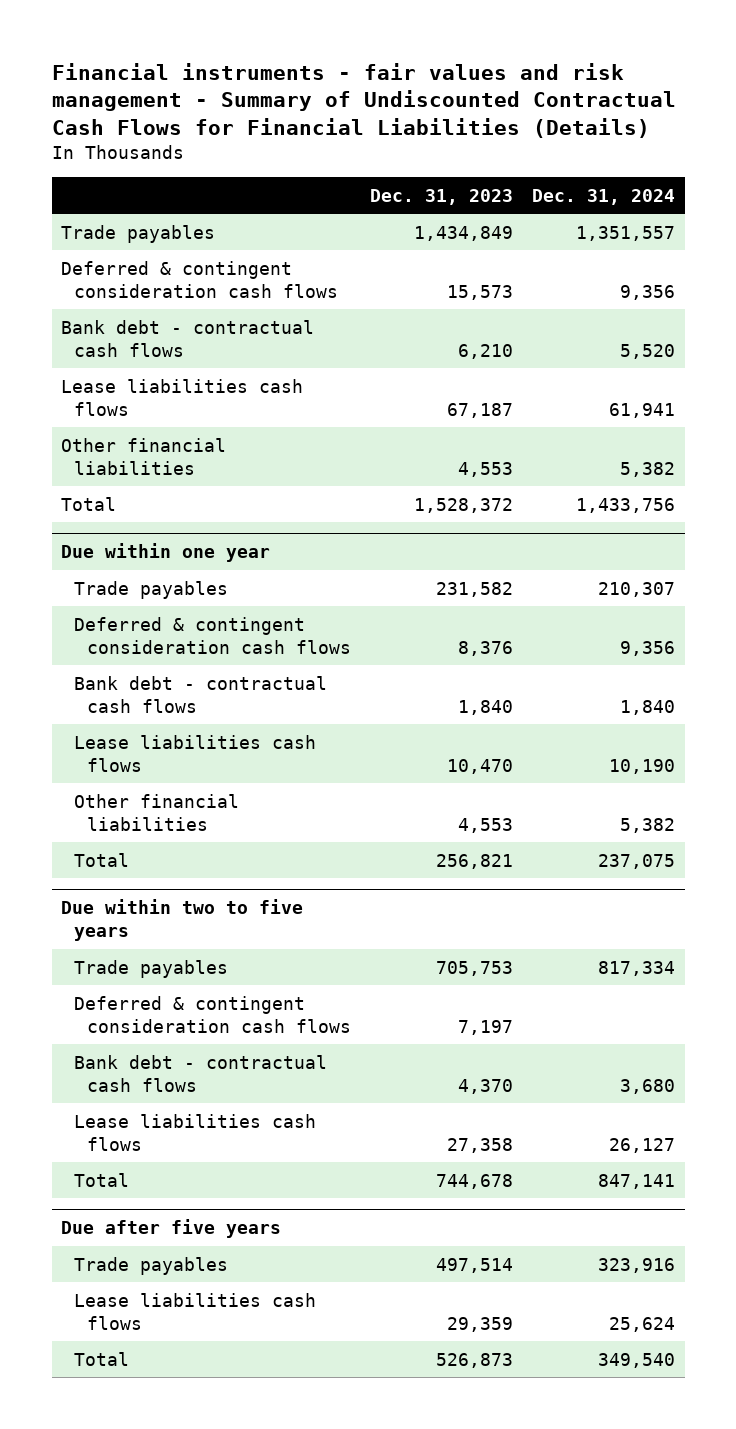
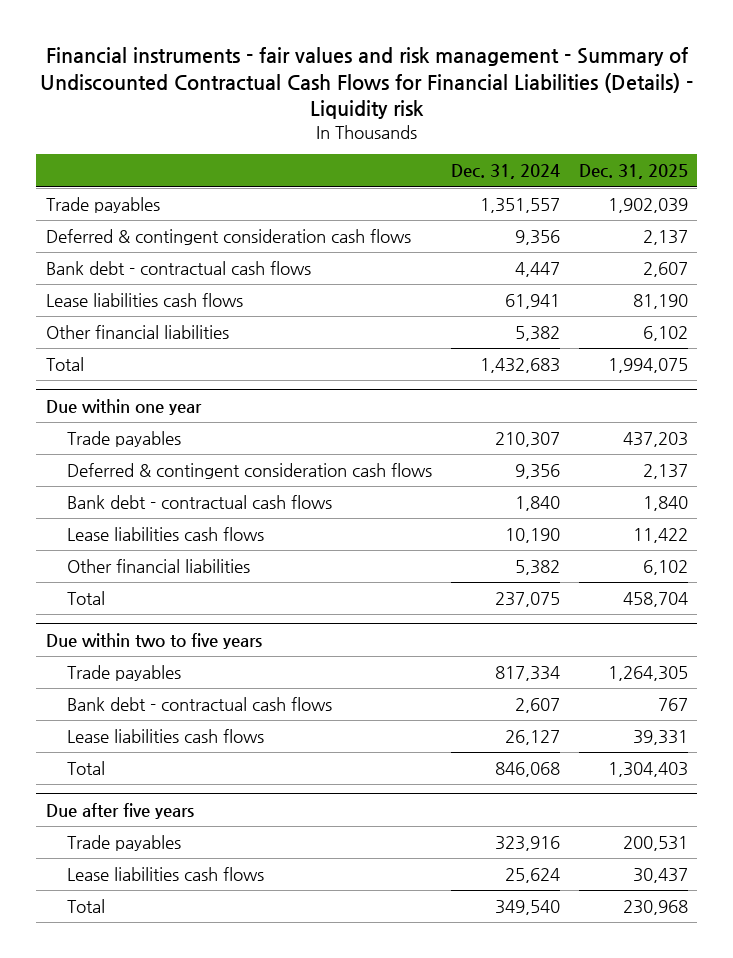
[51,62,676,139] Financial instruments - fair values and risk management - Summary of Undiscounted Contractual Cash Flows for Financial Liabilities (Details) -> [39,47,693,119] Financial instruments - fair values and risk management - Summary of Undiscounted Contractual Cash Flows for Financial Liabilities (Details) - Liquidity risk
[369,188,513,205] Dec. 31, 2023 -> none
none -> [578,164,688,180] Dec. 31, 2025
[620,343,676,359] 5,520 -> [514,261,560,277] 4,447
[576,497,676,513] 1,433,756 -> [479,357,560,373] 1,432,683
[74,995,351,1033] Deferred & contingent consideration cash flows -> none
[620,1078,676,1094] 3,680 -> [514,697,560,713] 2,607
[598,1173,676,1189] 847,141 -> [494,761,560,777] 846,068

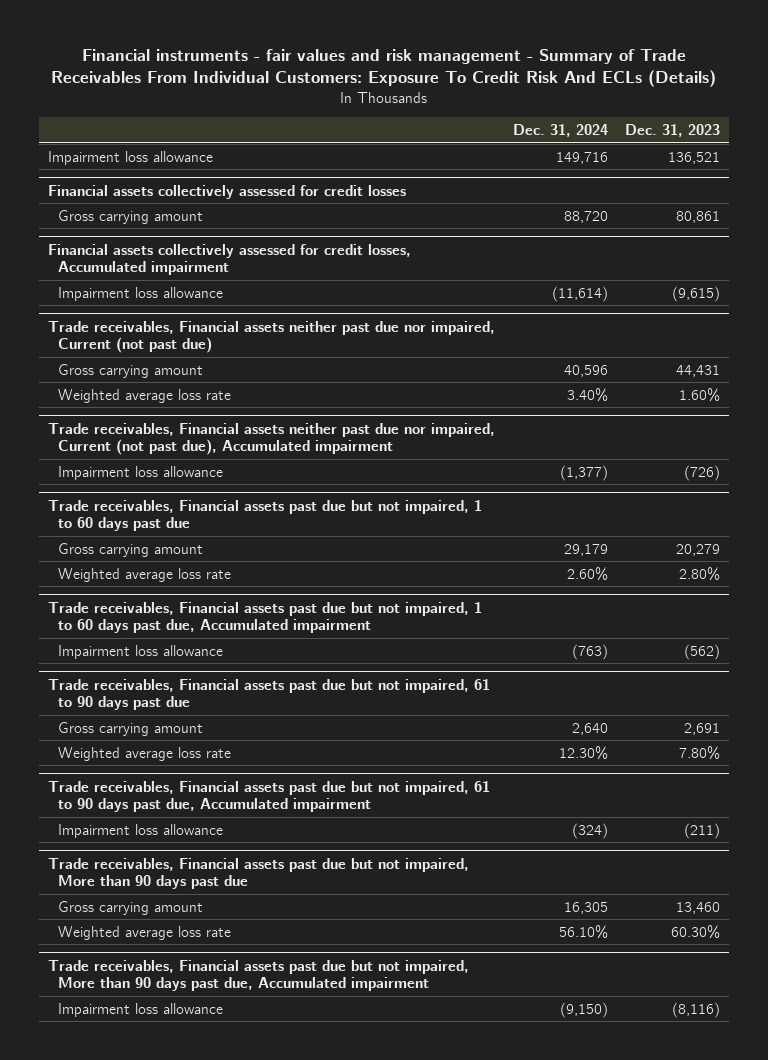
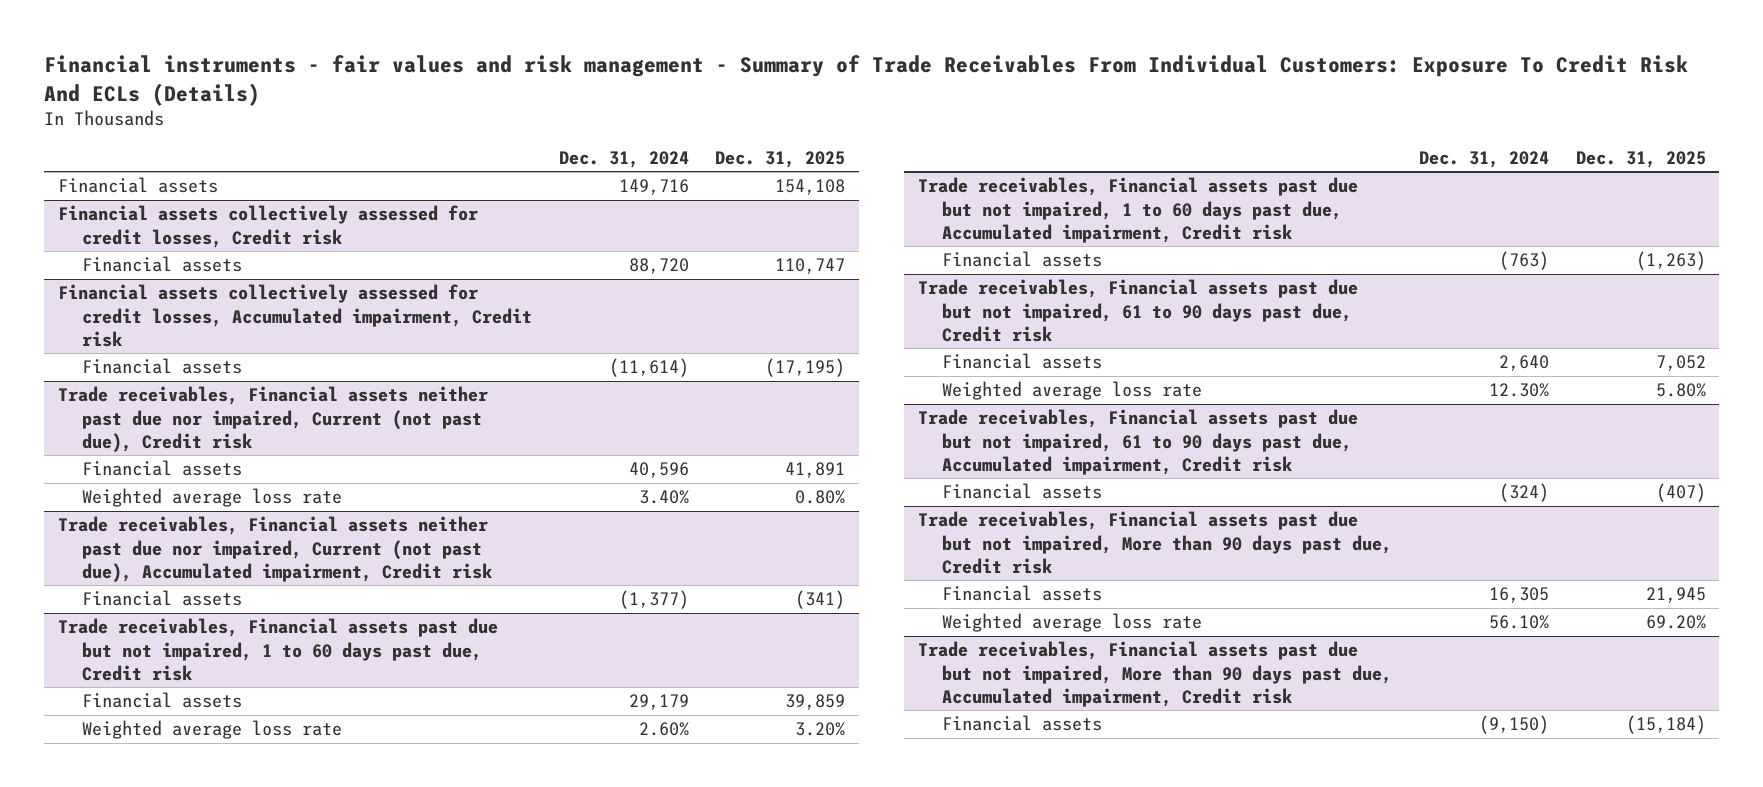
[625,123,721,137] Dec. 31, 2023 -> none
none -> [715,150,846,168] Dec. 31, 2025
[47,150,213,165] Impairment loss allowance -> [57,177,218,194] Financial assets
[47,184,406,199] Financial assets collectively assessed for credit losses -> [57,205,478,248] Financial assets collectively assessed for credit losses, Credit risk
[58,209,204,224] Gross carrying amount -> [81,256,242,273] Financial assets
[47,243,411,276] Financial assets collectively assessed for credit losses, Accumulated impairment -> [57,284,532,347] Financial assets collectively assessed for credit losses, Accumulated impairment, Credit risk
[58,286,224,301] Impairment loss allowance -> [81,358,242,375] Financial assets
[47,320,495,354] Trade receivables, Financial assets neither past due nor impaired, Current (not past due) -> [57,386,488,453] Trade receivables, Financial assets neither past due nor impaired, Current (not past due), Credit risk
[58,363,204,378] Gross carrying amount -> [81,460,242,477] Financial assets
[47,422,495,456] Trade receivables, Financial assets neither past due nor impaired, Current (not past due), Accumulated impairment -> [57,516,492,583] Trade receivables, Financial assets neither past due nor impaired, Current (not past due), Accumulated impairment, Credit risk
[58,465,224,480] Impairment loss allowance -> [81,590,242,607] Financial assets
[47,499,482,532] Trade receivables, Financial assets past due but not impaired, 1 to 60 days past due -> [57,618,498,681] Trade receivables, Financial assets past due but not impaired, 1 to 60 days past due, Credit risk
[58,542,204,557] Gross carrying amount -> [81,692,242,709] Financial assets
[47,601,482,634] Trade receivables, Financial assets past due but not impaired, 1 to 60 days past due, Accumulated impairment -> [917,177,1358,243] Trade receivables, Financial assets past due but not impaired, 1 to 60 days past due, Accumulated impairment, Credit risk
[58,644,224,659] Impairment loss allowance -> [941,251,1102,268] Financial assets
[47,678,490,711] Trade receivables, Financial assets past due but not impaired, 61 to 90 days past due -> [917,279,1358,342] Trade receivables, Financial assets past due but not impaired, 61 to 90 days past due, Credit risk
[58,721,204,736] Gross carrying amount -> [941,353,1102,370] Financial assets
[47,780,490,813] Trade receivables, Financial assets past due but not impaired, 61 to 90 days past due, Accumulated impairment -> [917,409,1358,475] Trade receivables, Financial assets past due but not impaired, 61 to 90 days past due, Accumulated impairment, Credit risk
[58,823,224,838] Impairment loss allowance -> [941,483,1102,500] Financial assets
[47,857,469,890] Trade receivables, Financial assets past due but not impaired, More than 90 days past due -> [917,511,1392,574] Trade receivables, Financial assets past due but not impaired, More than 90 days past due, Credit risk
[58,900,204,915] Gross carrying amount -> [941,585,1102,602] Financial assets
[47,959,469,992] Trade receivables, Financial assets past due but not impaired, More than 90 days past due, Accumulated impairment -> [917,641,1392,707] Trade receivables, Financial assets past due but not impaired, More than 90 days past due, Accumulated impairment, Credit risk
[58,1002,224,1017] Impairment loss allowance -> [941,715,1102,732] Financial assets

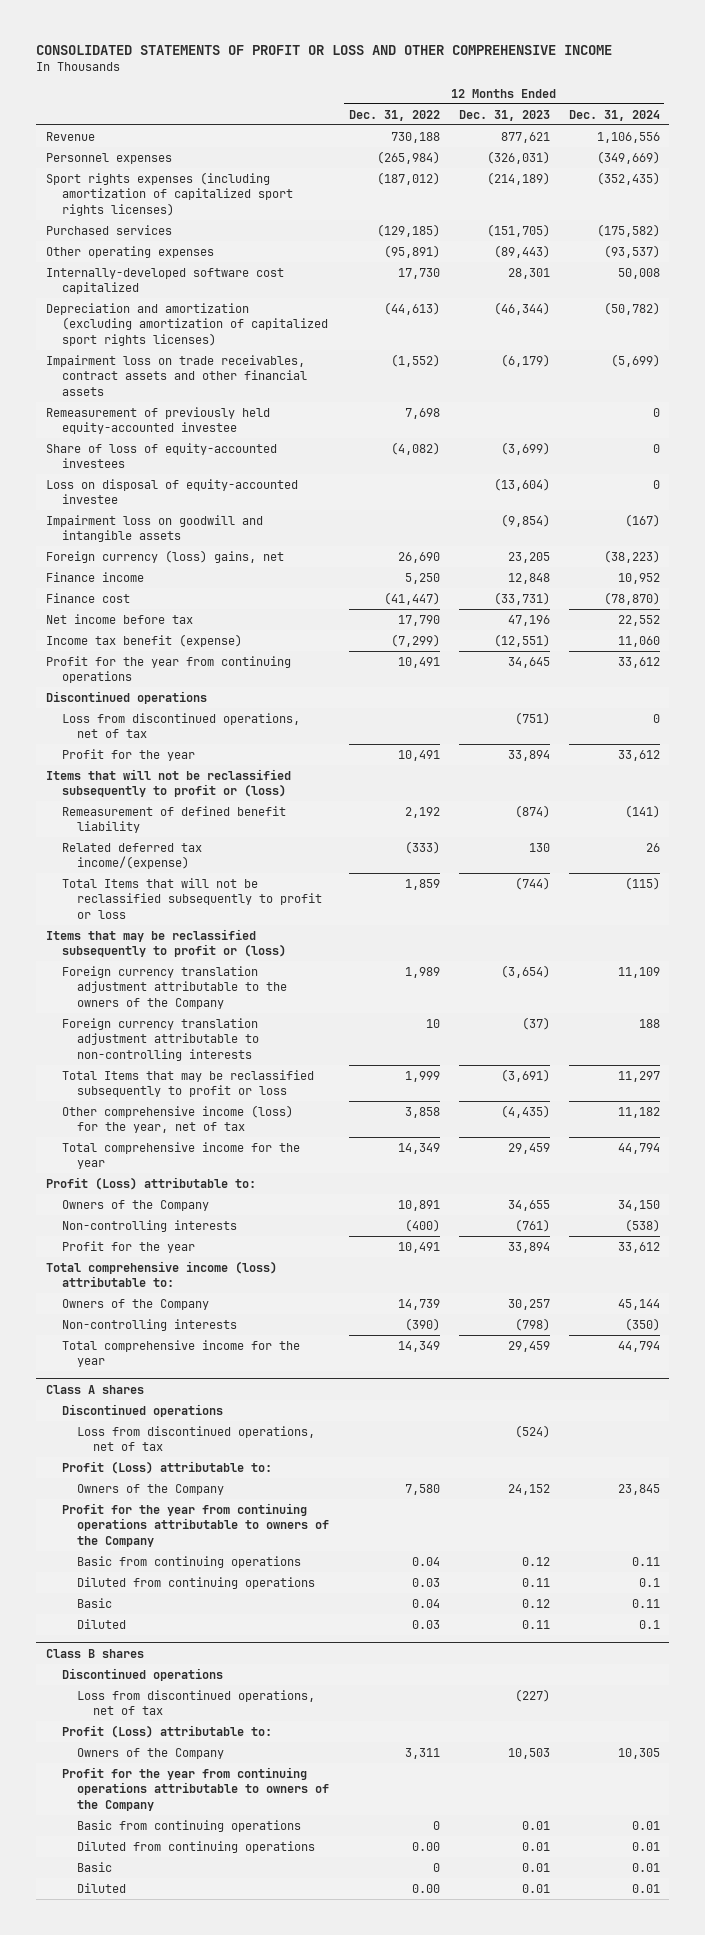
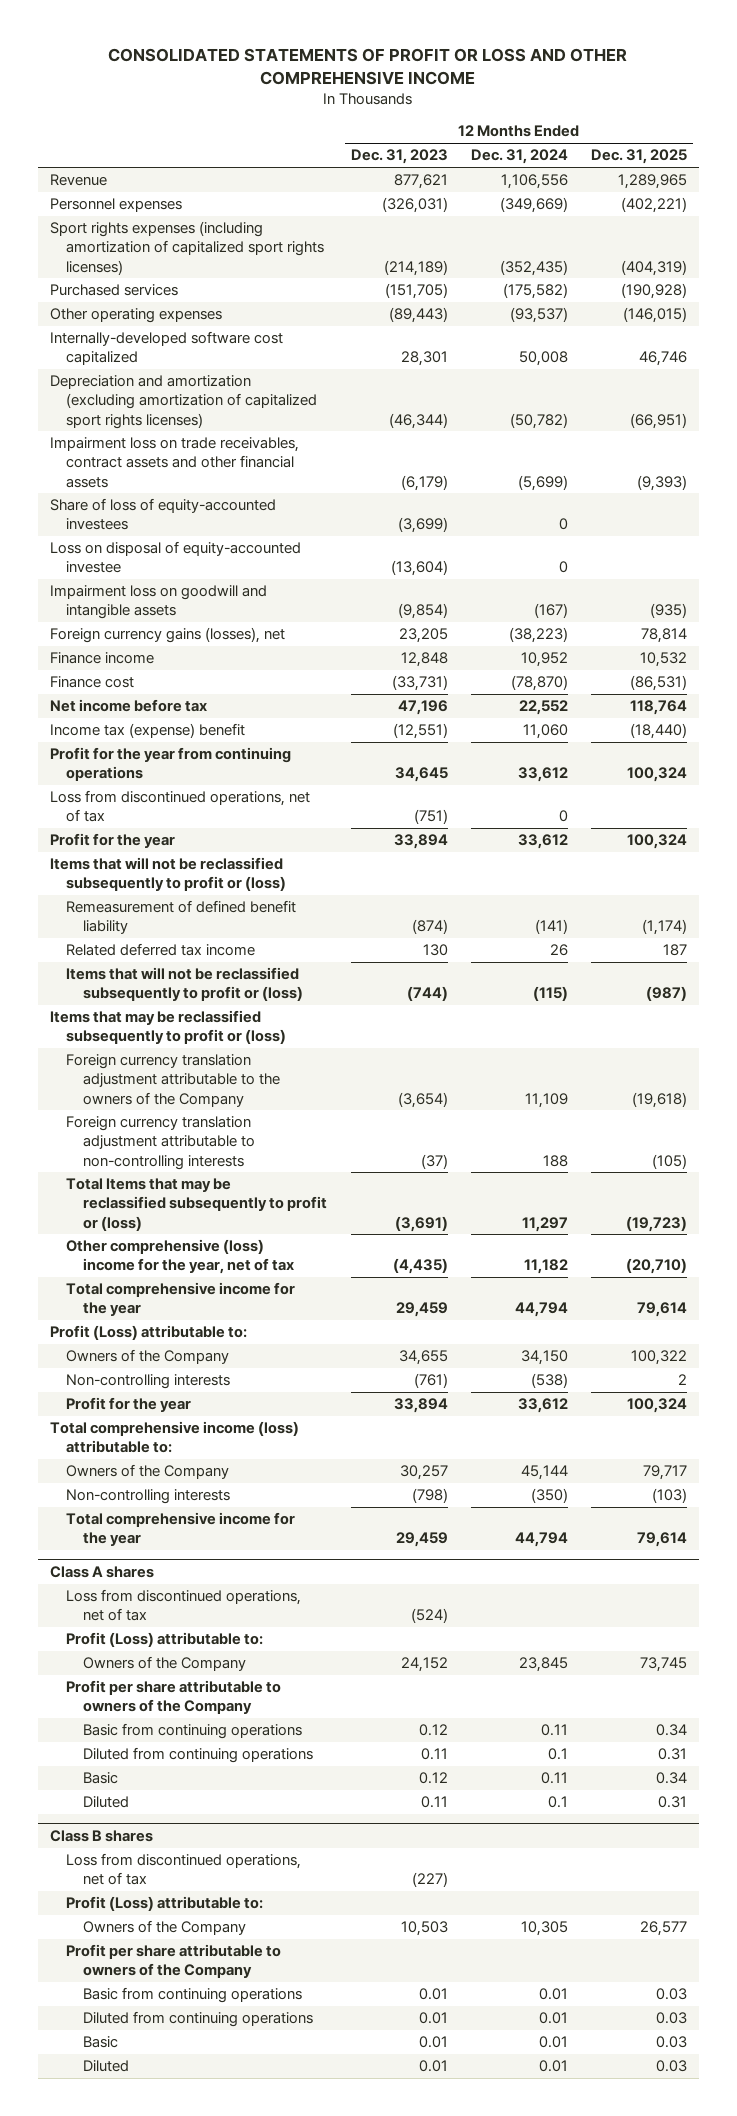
[348,109,440,121] Dec. 31, 2022 -> none
none -> [591,149,688,165] Dec. 31, 2025
[45,406,270,435] Remeasurement of previously held equity-accounted investee -> none
[45,549,284,563] Foreign currency (loss) gains, net -> [49,627,285,644] Foreign currency gains (losses), net
[45,633,242,647] Income tax benefit (expense) -> [49,723,245,739] Income tax (expense) benefit
[45,690,207,704] Discontinued operations -> none
[61,842,202,870] Related deferred tax income/(expense) -> [66,943,256,957] Related deferred tax income
[61,877,323,919] Total Items that will not be reclassified subsequently to profit or loss -> [66,967,304,1002] Items that will not be reclassified subsequently to profit or (loss)
[61,1069,314,1098] Total Items that may be reclassified subsequently to profit or loss -> [66,1178,328,1231] Total Items that may be reclassified subsequently to profit or (loss)
[61,1104,293,1134] Other comprehensive income (loss) for the year, net of tax -> [66,1239,295,1275] Other comprehensive (loss) income for the year, net of tax
[61,1403,223,1417] Discontinued operations -> none
[61,1502,330,1547] Profit for the year from continuing operations attributable to owners of the Company -> [66,1680,282,1715] Profit per share attributable to owners of the Company
[61,1667,223,1681] Discontinued operations -> none
[61,1766,330,1811] Profit for the year from continuing operations attributable to owners of the Company -> [66,1944,282,1979] Profit per share attributable to owners of the Company

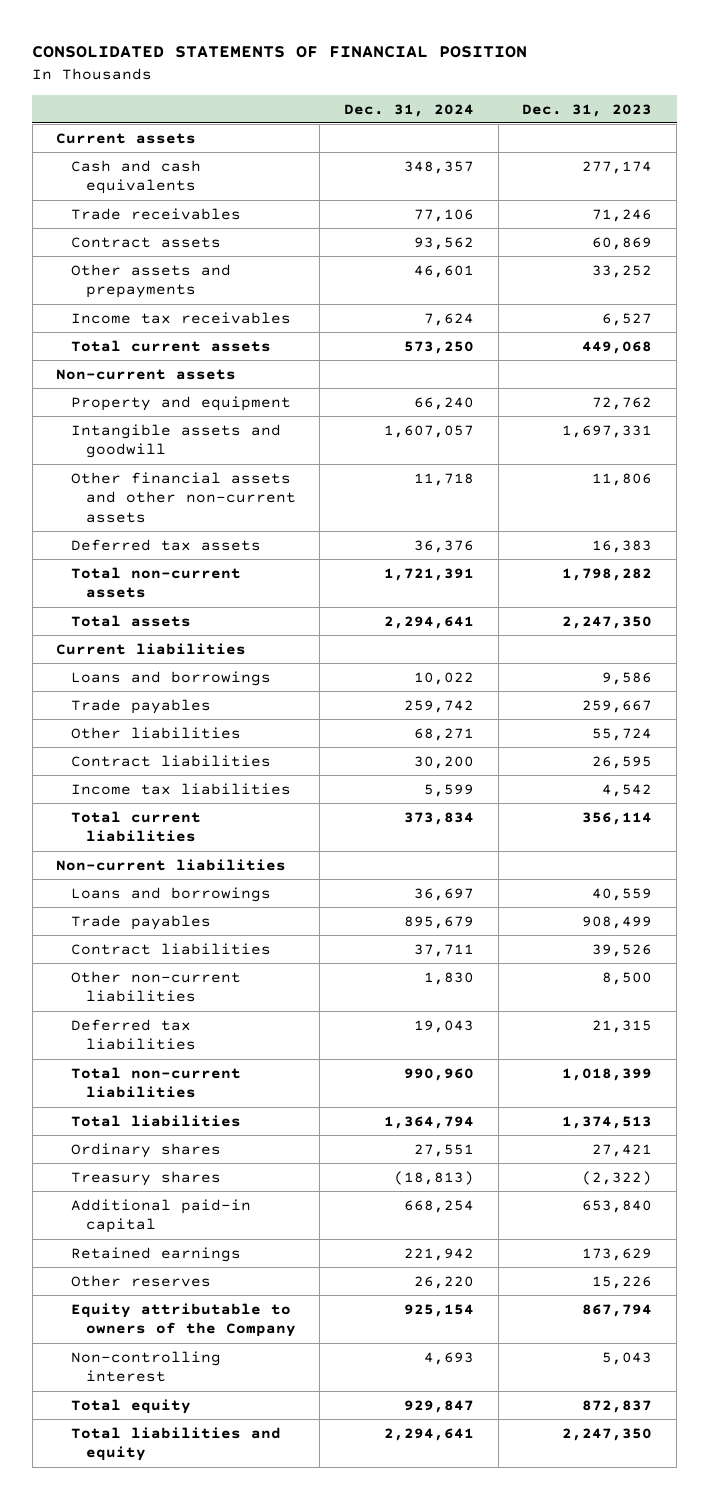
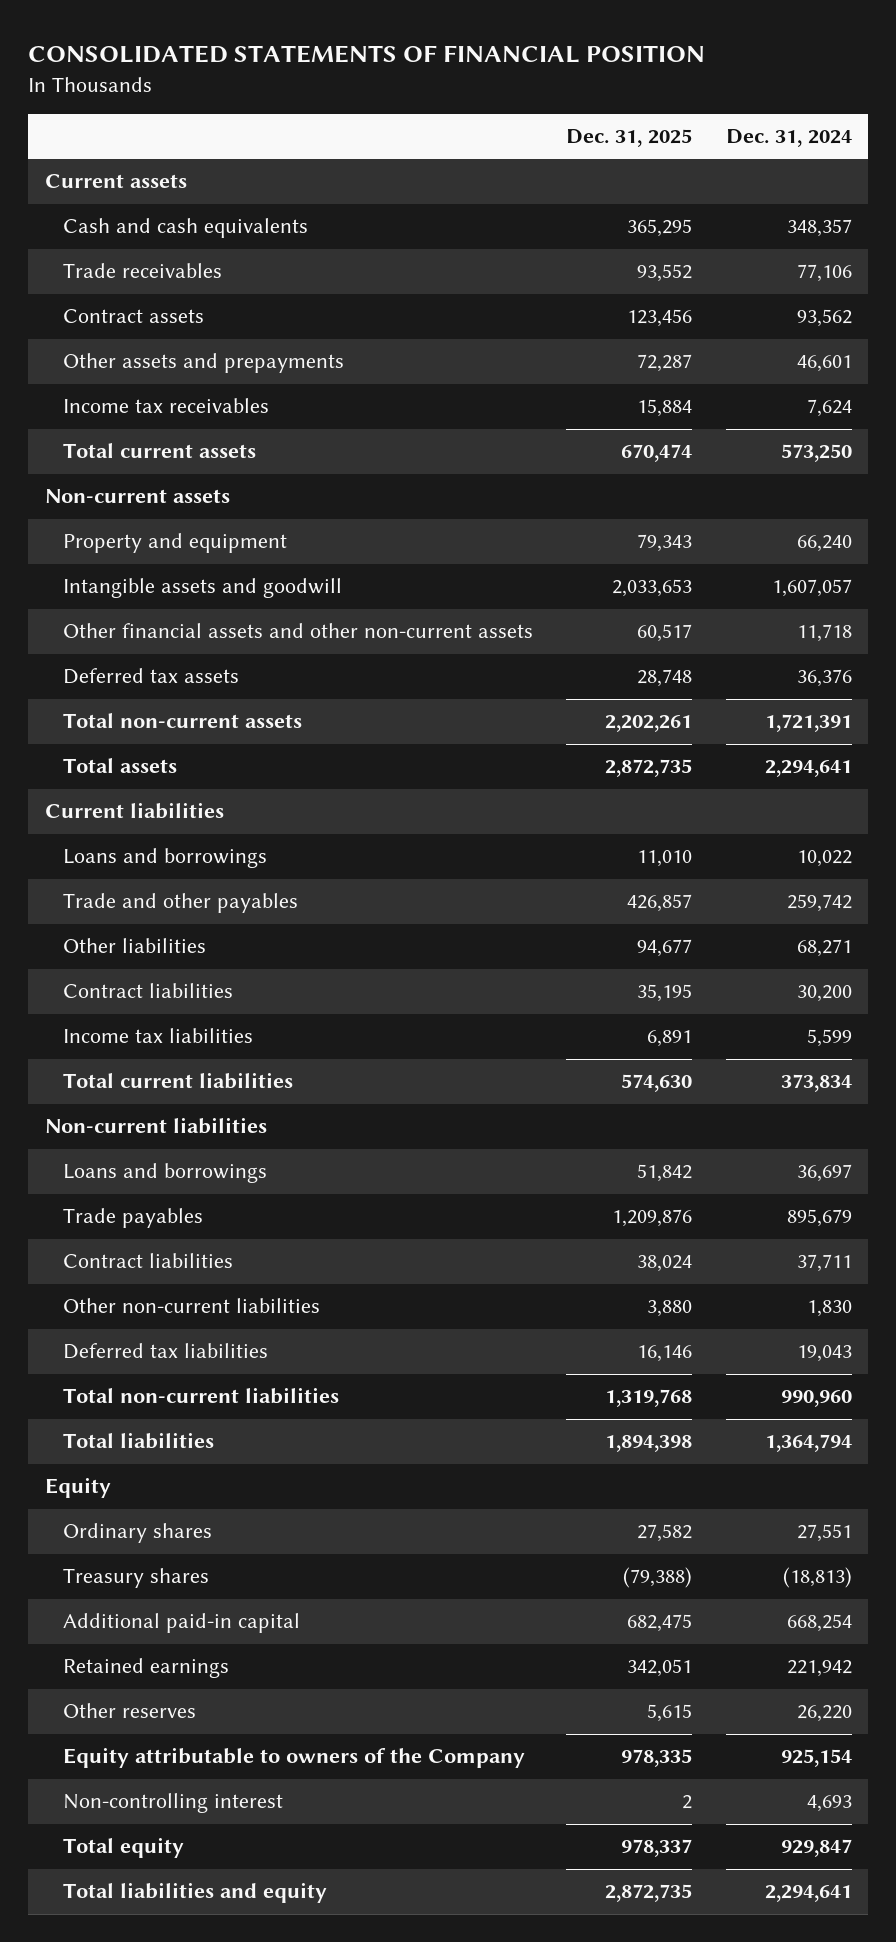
[522,103,653,117] Dec. 31, 2023 -> none
none -> [566,129,693,148] Dec. 31, 2025
[71,698,212,714] Trade payables -> [62,893,298,914] Trade and other payables
none -> [44,1477,111,1499] Equity

